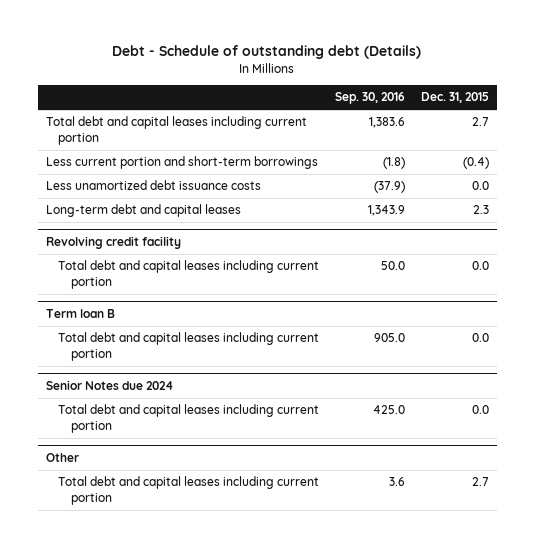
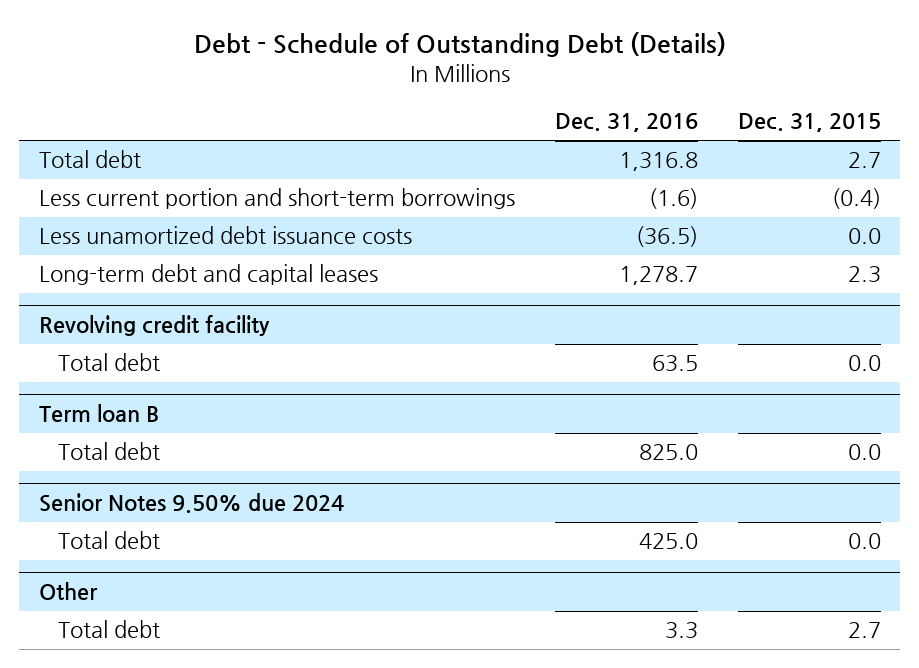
[112,45,422,60] Debt - Schedule of outstanding debt (Details) -> [193,31,726,57] Debt - Schedule of Outstanding Debt (Details)
[335,92,406,105] Sep. 30, 2016 -> none
none -> [554,113,698,133] Dec. 31, 2016
[45,116,307,145] Total debt and capital leases including current portion -> [38,150,141,169] Total debt
[58,260,320,289] Total debt and capital leases including current portion -> [57,353,160,372] Total debt
[58,332,320,361] Total debt and capital leases including current portion -> [57,442,160,461] Total debt
[45,380,174,391] Senior Notes due 2024 -> [38,493,344,514] Senior Notes 9.50% due 2024
[58,404,320,433] Total debt and capital leases including current portion -> [57,531,160,550] Total debt
[58,476,320,505] Total debt and capital leases including current portion -> [57,620,160,639] Total debt

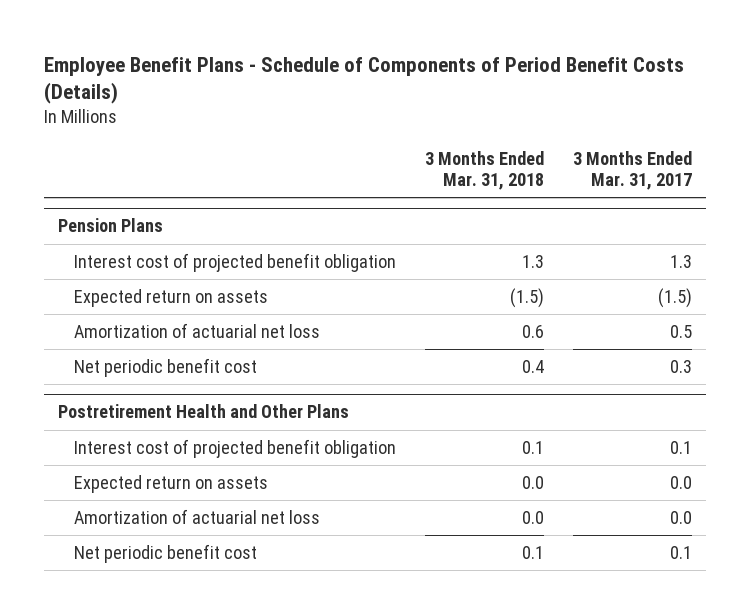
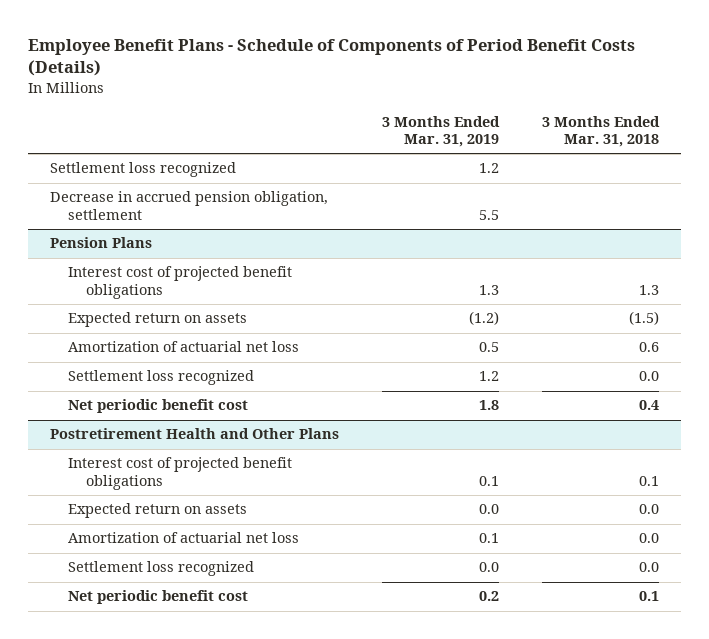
[572,151,692,191] 3 Months Ended Mar. 31, 2017 -> none
none -> [382,115,501,148] 3 Months Ended Mar. 31, 2019
none -> [49,162,236,178] Settlement loss recognized
none -> [49,191,328,220] Decrease in accrued pension obligation, settlement
[73,252,396,272] Interest cost of projected benefit obligation -> [67,266,292,299] Interest cost of projected benefit obligations
none -> [67,370,254,386] Settlement loss recognized
[73,438,396,458] Interest cost of projected benefit obligation -> [67,457,292,490] Interest cost of projected benefit obligations
none -> [67,561,254,577] Settlement loss recognized

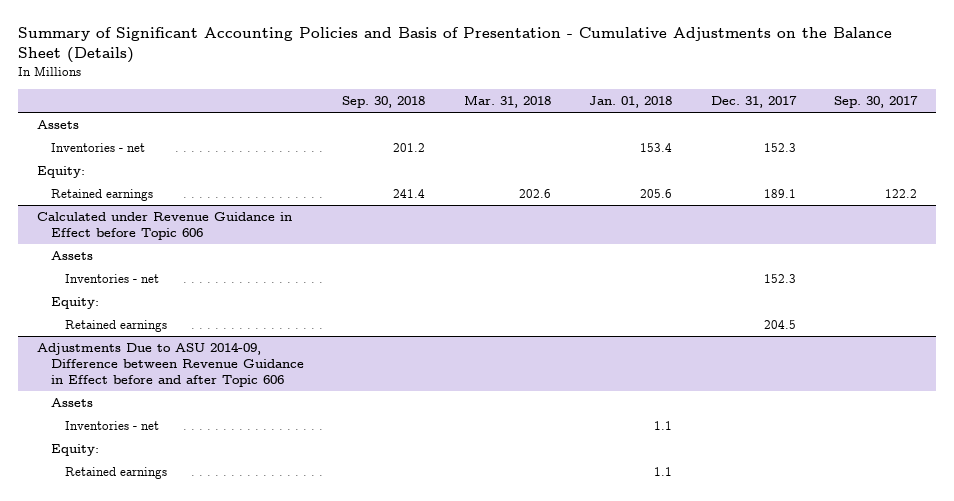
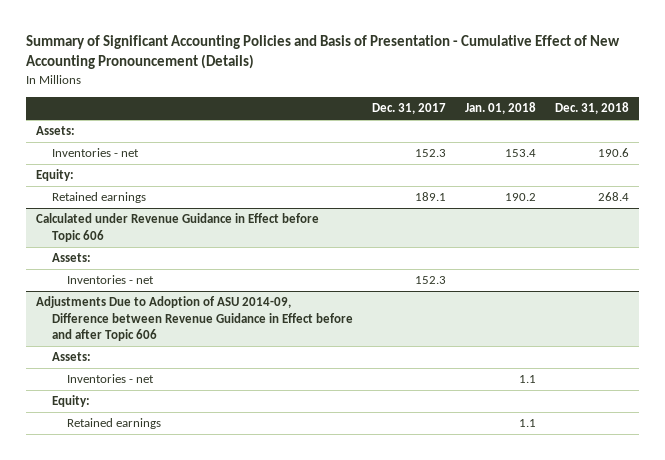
[17,26,892,64] Summary of Significant Accounting Policies and Basis of Presentation - Cumulative Adjustments on the Balance Sheet (Details) -> [26,35,621,70] Summary of Significant Accounting Policies and Basis of Presentation - Cumulative Effect of New Accounting Pronouncement (Details)
[342,96,426,109] Sep. 30, 2018 -> none
[463,95,551,109] Mar. 31, 2018 -> none
[834,96,919,109] Sep. 30, 2017 -> none
none -> [555,102,630,115] Dec. 31, 2018
[36,120,79,130] Assets -> [35,126,75,136] Assets:
[640,189,673,199] 205.6 -> [505,193,537,202] 190.2
[50,251,93,261] Assets -> [51,253,91,263] Assets:
[50,297,99,310] Equity: -> none
[65,320,168,333] Retained earnings -> none
[36,342,304,388] Adjustments Due to ASU 2014-09, Difference between Revenue Guidance in Effect before and after Topic 606 -> [35,296,353,342] Adjustments Due to Adoption of ASU 2014-09, Difference between Revenue Guidance in Effect before and after Topic 606
[50,398,93,408] Assets -> [51,352,91,362] Assets:

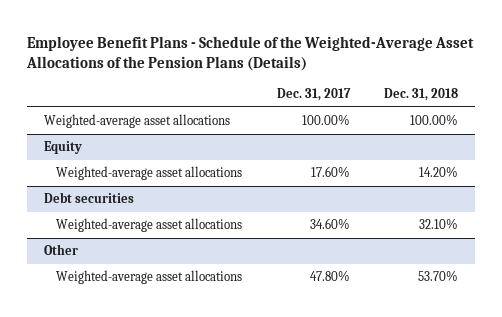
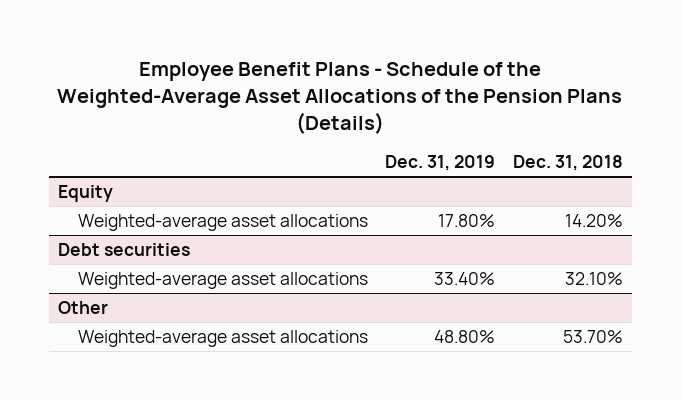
[276,88,351,102] Dec. 31, 2017 -> none
none -> [385,155,496,172] Dec. 31, 2019
[44,114,231,129] Weighted-average asset allocations -> none

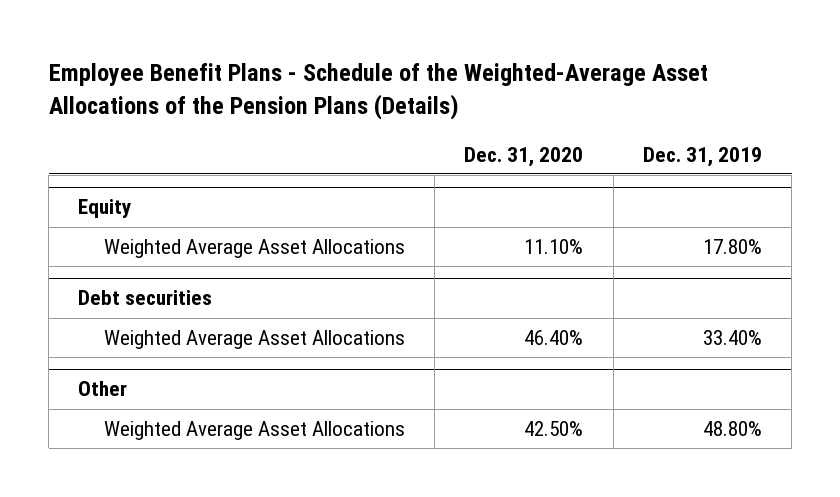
[512,155,623,172] Dec. 31, 2018 -> none
none -> [464,146,584,167] Dec. 31, 2020
[77,213,368,231] Weighted-average asset allocations -> [104,238,406,258] Weighted Average Asset Allocations
[77,271,368,289] Weighted-average asset allocations -> [104,329,406,349] Weighted Average Asset Allocations
[77,329,368,347] Weighted-average asset allocations -> [104,420,406,440] Weighted Average Asset Allocations

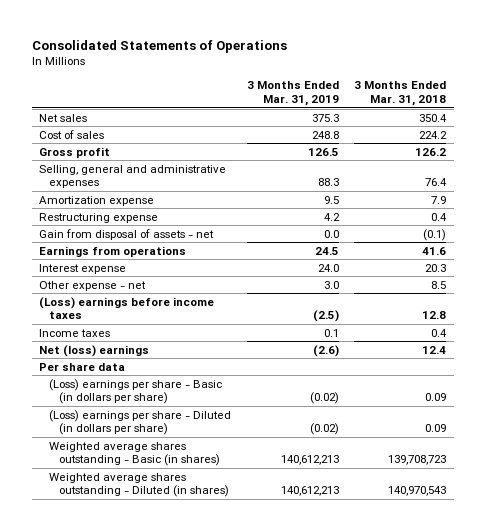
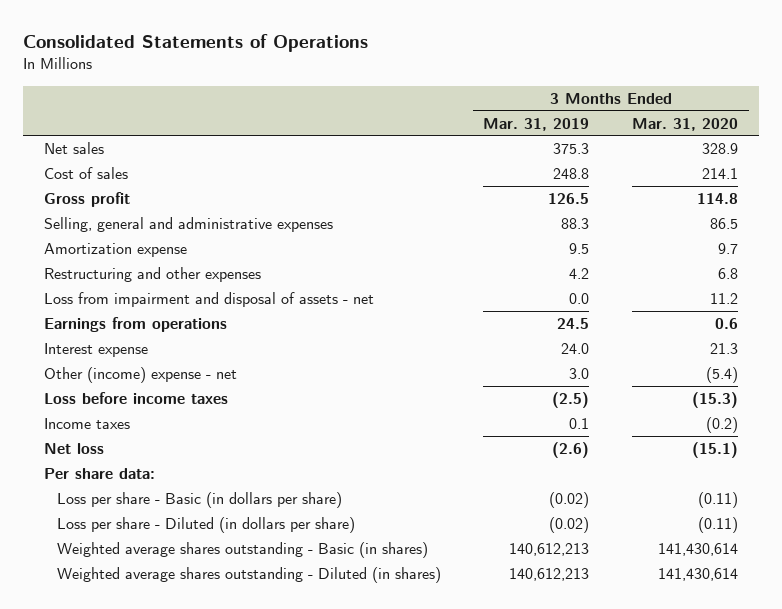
[354,81,447,107] 3 Months Ended Mar. 31, 2018 -> none
none -> [632,117,739,131] Mar. 31, 2020
[39,212,159,223] Restructuring expense -> none
none -> [44,267,262,283] Restructuring and other expenses
[39,228,215,240] Gain from disposal of assets - net -> [44,292,375,308] Loss from impairment and disposal of assets - net
[39,280,147,291] Other expense - net -> [44,367,238,384] Other (income) expense - net
[39,296,215,320] (Loss) earnings before income taxes -> [44,392,229,405] Loss before income taxes
[39,344,150,357] Net (loss) earnings -> [44,443,105,455] Net loss
[39,362,126,371] Per share data -> [44,468,156,480] Per share data:
[49,378,223,405] (Loss) earnings per share - Basic (in dollars per share) -> [56,492,342,509] Loss per share - Basic (in dollars per share)
[49,409,232,436] (Loss) earnings per share - Diluted (in dollars per share) -> [56,517,355,534] Loss per share - Diluted (in dollars per share)

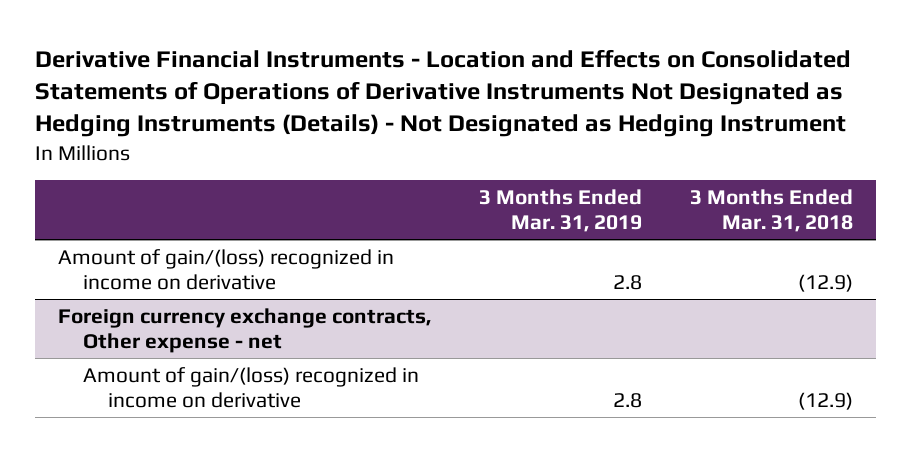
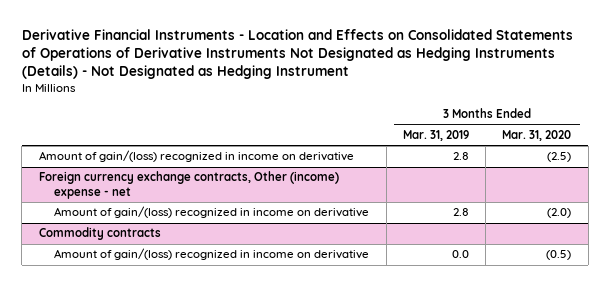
[689,188,853,232] 3 Months Ended Mar. 31, 2018 -> none
none -> [502,129,572,141] Mar. 31, 2020
[58,307,432,353] Foreign currency exchange contracts, Other expense - net -> [38,171,339,199] Foreign currency exchange contracts, Other (income) expense - net
none -> [38,227,161,241] Commodity contracts
none -> [54,248,370,261] Amount of gain/(loss) recognized in income on derivative

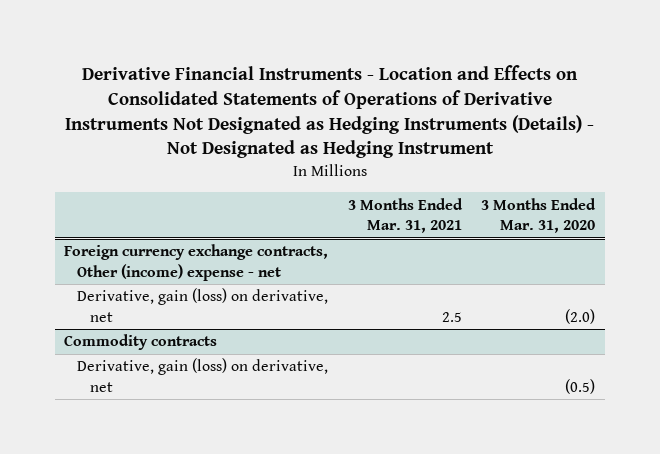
[402,129,469,141] Mar. 31, 2019 -> none
none -> [347,197,463,234] 3 Months Ended Mar. 31, 2021
[38,150,354,163] Amount of gain/(loss) recognized in income on derivative -> none
[54,206,370,219] Amount of gain/(loss) recognized in income on derivative -> [77,288,329,322] Derivative, gain (loss) on derivative, net
[54,248,370,261] Amount of gain/(loss) recognized in income on derivative -> [77,358,329,392] Derivative, gain (loss) on derivative, net

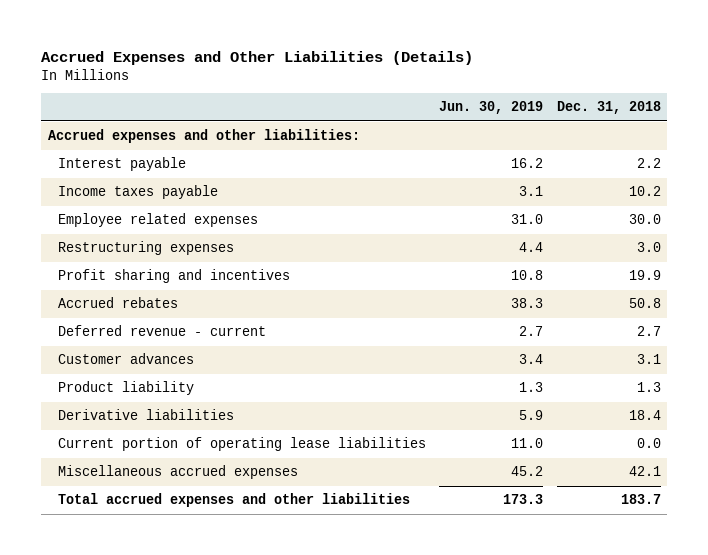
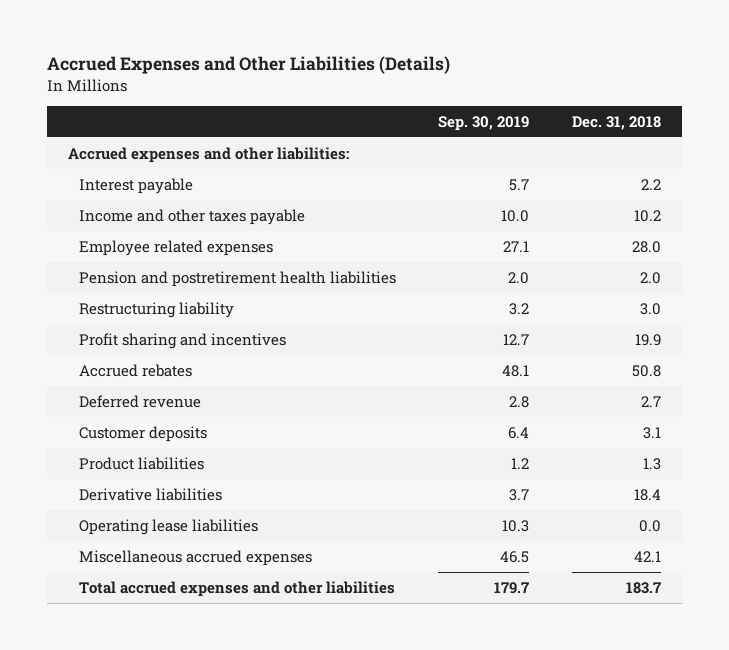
[439,101,544,115] Jun. 30, 2019 -> none
none -> [438,115,530,131] Sep. 30, 2019
[57,185,218,200] Income taxes payable -> [79,208,306,225] Income and other taxes payable
[628,214,661,225] 30.0 -> [631,240,661,253] 28.0
none -> [79,270,397,287] Pension and postretirement health liabilities
[57,241,234,256] Restructuring expenses -> [79,301,235,318] Restructuring liability
[57,325,266,337] Deferred revenue - current -> [79,394,202,408] Deferred revenue
[57,353,194,365] Customer advances -> [79,425,208,442] Customer deposits
[57,381,194,396] Product liability -> [79,456,205,470] Product liabilities
[57,437,426,452] Current portion of operating lease liabilities -> [79,518,259,535] Operating lease liabilities

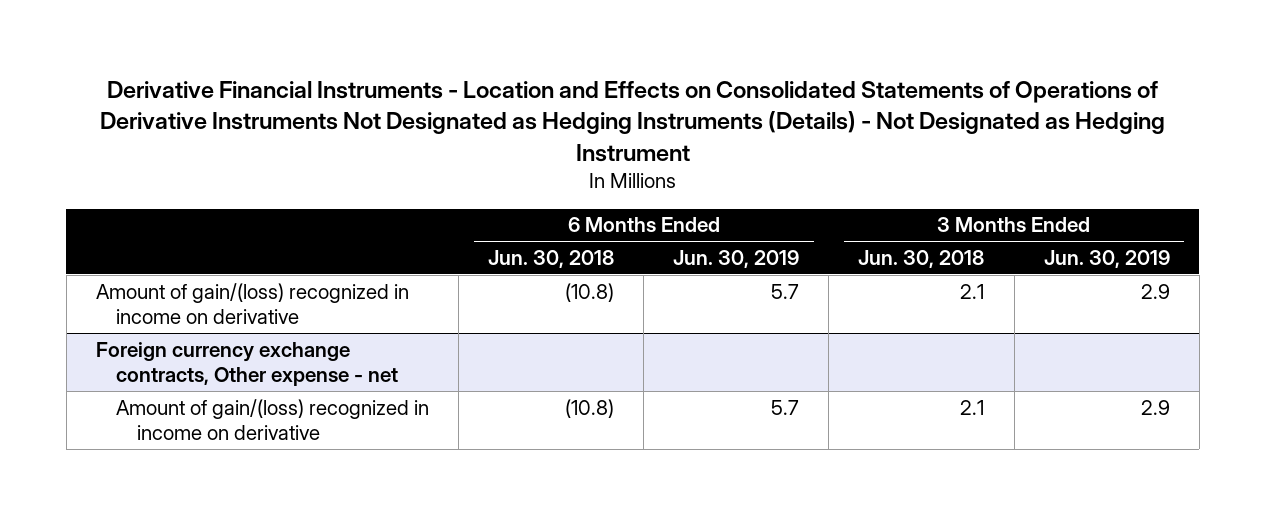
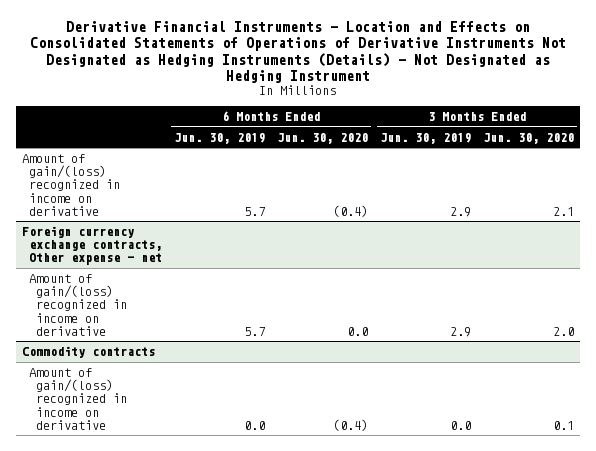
[488,249,615,268] Jun. 30, 2018 -> none
[858,249,985,268] Jun. 30, 2018 -> none
none -> [277,132,369,144] Jun. 30, 2020
none -> [483,132,575,144] Jun. 30, 2020
none -> [21,346,155,359] Commodity contracts
none -> [29,368,128,430] Amount of gain/(loss) recognized in income on derivative

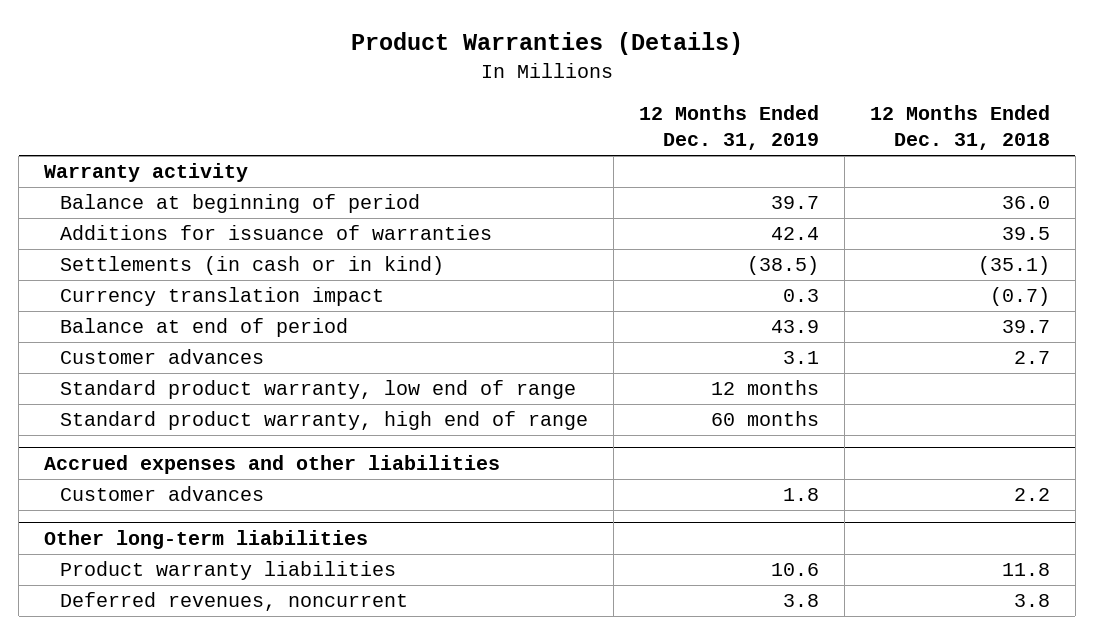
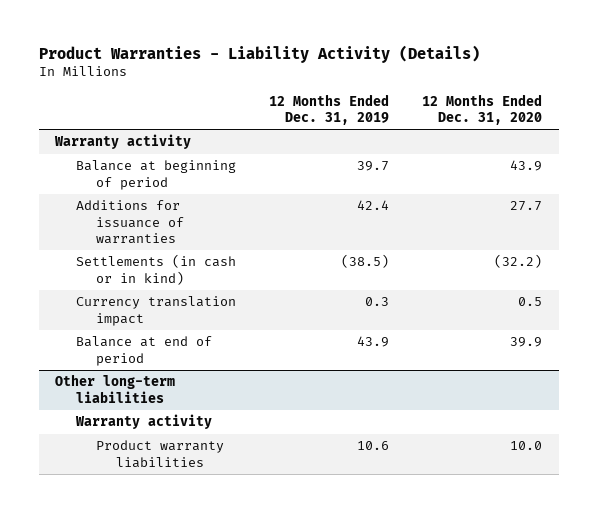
[351,32,744,56] Product Warranties (Details) -> [38,44,480,63] Product Warranties - Liability Activity (Details)
[869,105,1050,151] 12 Months Ended Dec. 31, 2018 -> none
none -> [422,93,543,126] 12 Months Ended Dec. 31, 2020
[59,349,264,365] Customer advances -> none
[59,380,576,400] Standard product warranty, low end of range -> none
[59,411,588,431] Standard product warranty, high end of range -> none
[44,455,501,475] Accrued expenses and other liabilities -> none
[59,486,264,502] Customer advances -> none
none -> [74,414,212,430] Warranty activity
[59,592,408,612] Deferred revenues, noncurrent -> none

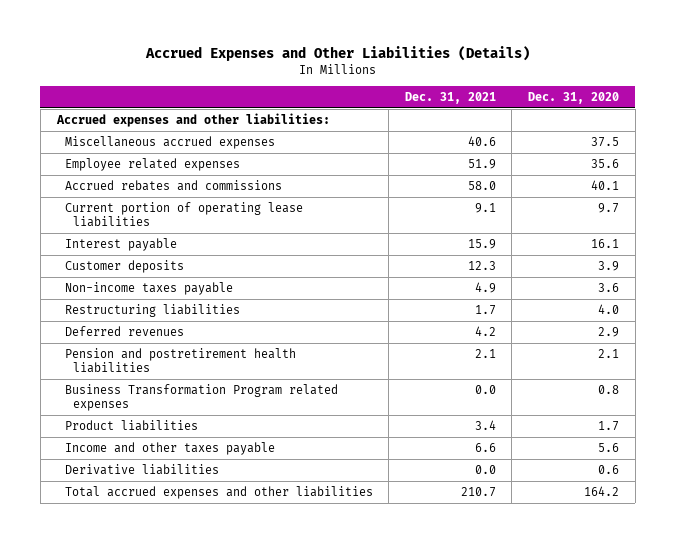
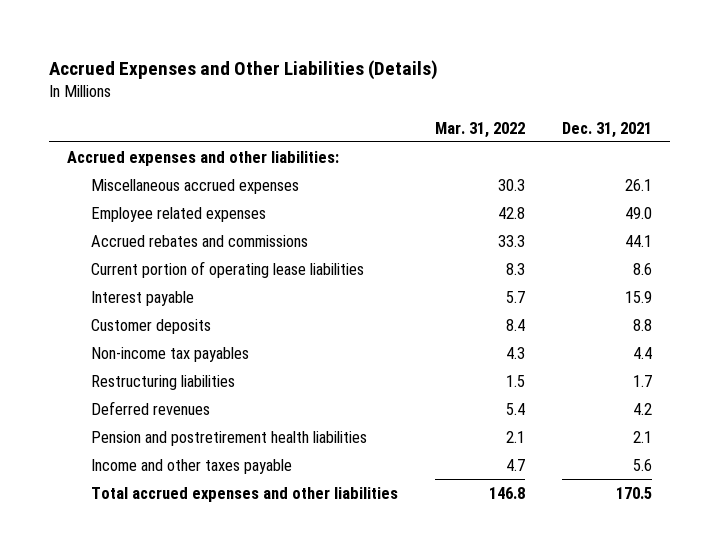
[528,91,620,104] Dec. 31, 2020 -> none
none -> [435,121,526,138] Mar. 31, 2022
[467,136,496,147] 40.6 -> [624,178,652,191] 26.1
[467,159,496,170] 51.9 -> [624,206,652,219] 49.0
[467,181,496,191] 58.0 -> [624,234,652,247] 44.1
[474,203,496,214] 9.1 -> [632,262,652,275] 8.6
[467,261,496,271] 12.3 -> [632,318,652,331] 8.8
[64,282,233,296] Non-income taxes payable -> [91,346,250,362] Non-income tax payables
[474,282,496,294] 4.9 -> [632,346,652,359] 4.4
[64,384,338,411] Business Transformation Program related expenses -> none
[64,420,198,432] Product liabilities -> none
[64,464,219,476] Derivative liabilities -> none
[474,443,496,453] 6.6 -> [632,458,652,471] 5.6
[460,487,496,498] 210.7 -> [615,486,652,499] 170.5

